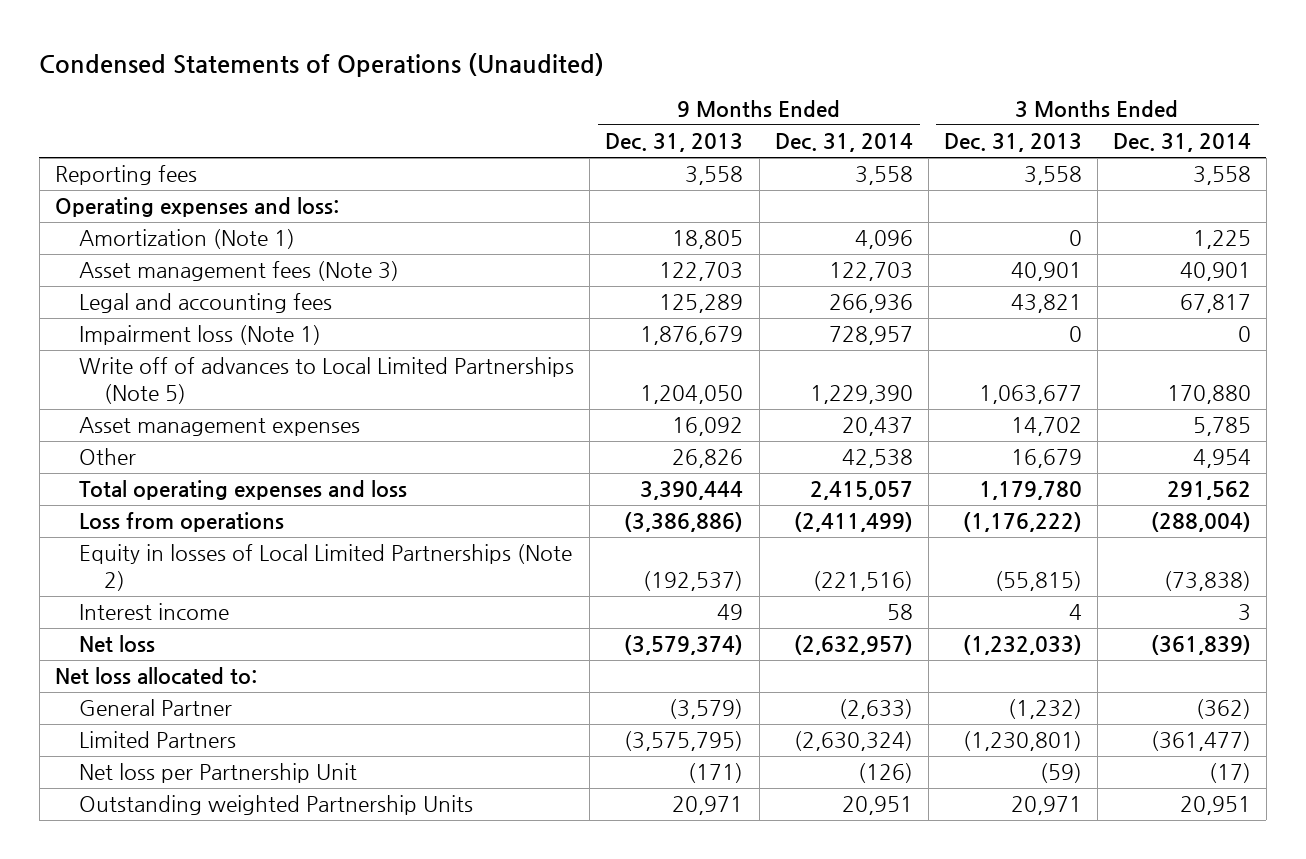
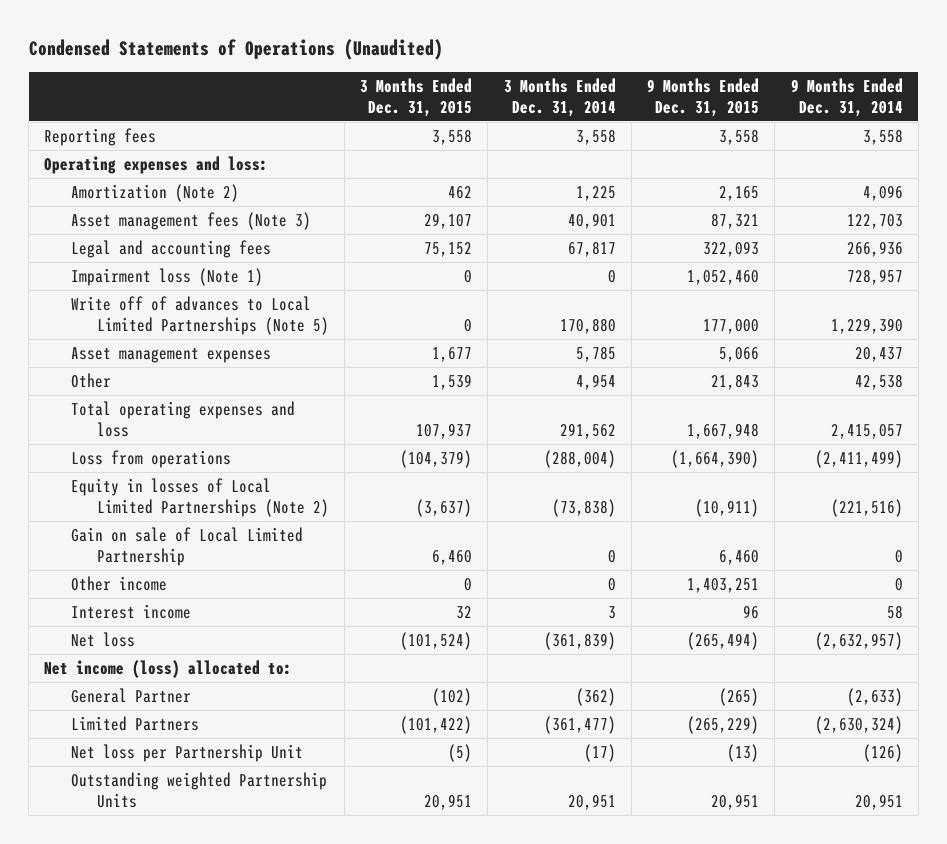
[605,133,744,153] Dec. 31, 2013 -> none
[943,133,1082,153] Dec. 31, 2013 -> none
none -> [360,77,473,117] 3 Months Ended Dec. 31, 2015
none -> [647,77,760,117] 9 Months Ended Dec. 31, 2015
[79,229,296,250] Amortization (Note 1) -> [70,184,239,203] Amortization (Note 2)
none -> [70,527,303,566] Gain on sale of Local Limited Partnership
none -> [70,576,167,592] Other income
[54,667,257,686] Net loss allocated to: -> [44,660,293,679] Net income (loss) allocated to:

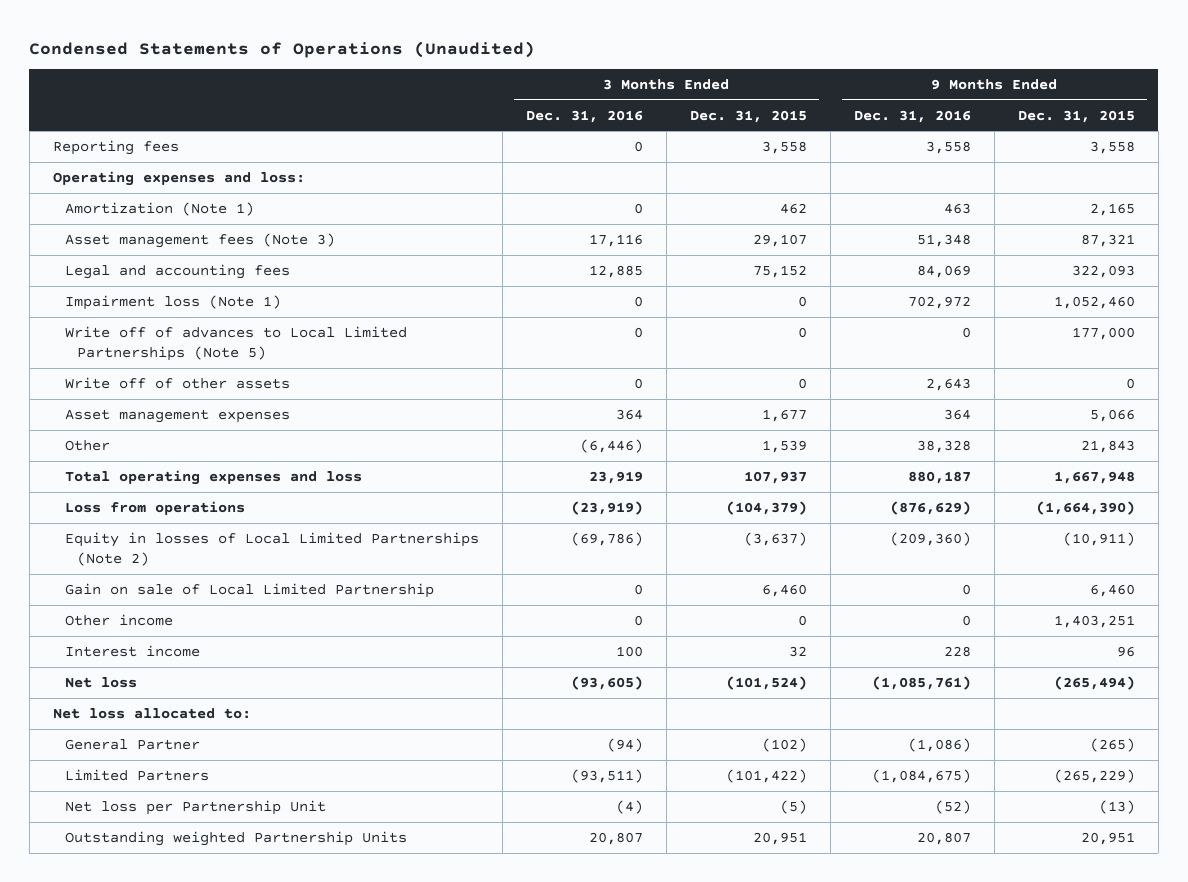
[503,77,616,117] 3 Months Ended Dec. 31, 2014 -> none
[790,77,903,117] 9 Months Ended Dec. 31, 2014 -> none
none -> [525,109,643,123] Dec. 31, 2016
none -> [853,109,971,123] Dec. 31, 2016
[70,184,239,203] Amortization (Note 2) -> [64,201,254,216] Amortization (Note 1)
none -> [64,376,290,389] Write off of other assets
[44,660,293,679] Net income (loss) allocated to: -> [52,707,251,719] Net loss allocated to:

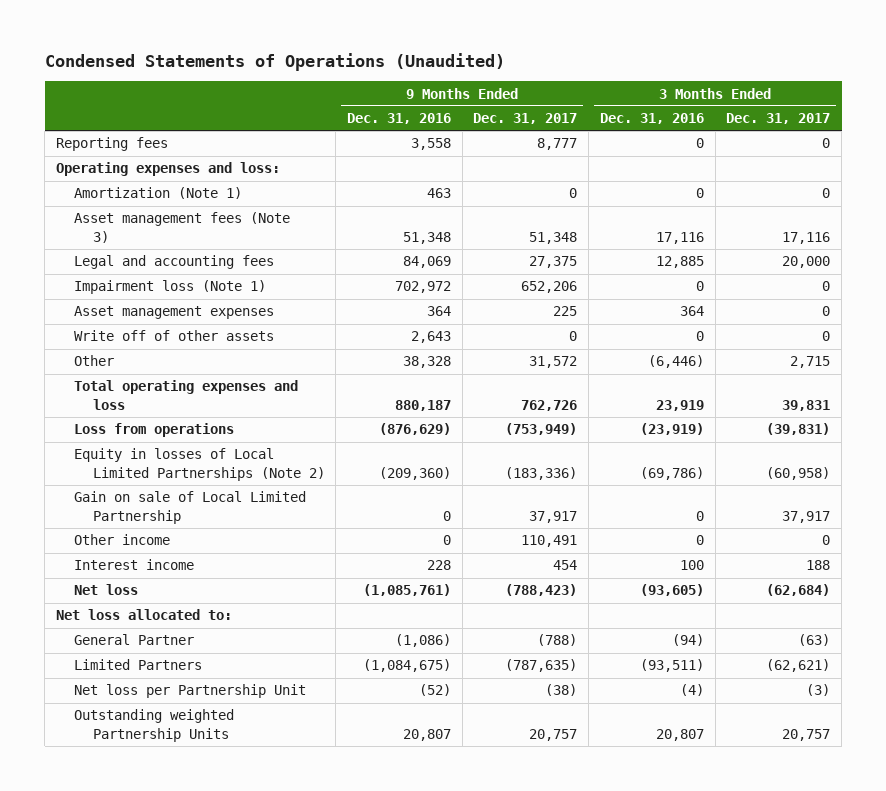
[689,109,807,123] Dec. 31, 2015 -> none
[1017,109,1135,123] Dec. 31, 2015 -> none
none -> [473,113,578,125] Dec. 31, 2017
none -> [726,113,831,125] Dec. 31, 2017
[64,325,407,362] Write off of advances to Local Limited Partnerships (Note 5) -> none
[64,376,290,389] Write off of other assets -> [74,330,275,342] Write off of other assets

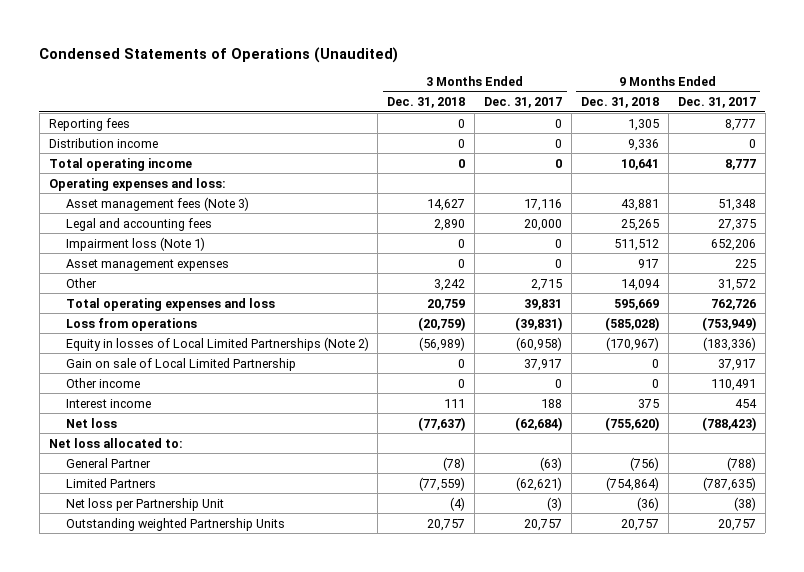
[347,113,452,125] Dec. 31, 2016 -> none
[599,113,704,125] Dec. 31, 2016 -> none
none -> [387,97,466,109] Dec. 31, 2018
none -> [580,97,659,109] Dec. 31, 2018
none -> [48,137,158,148] Distribution income
none -> [48,157,192,171] Total operating income
[74,187,243,200] Amortization (Note 1) -> none
[74,330,275,342] Write off of other assets -> none

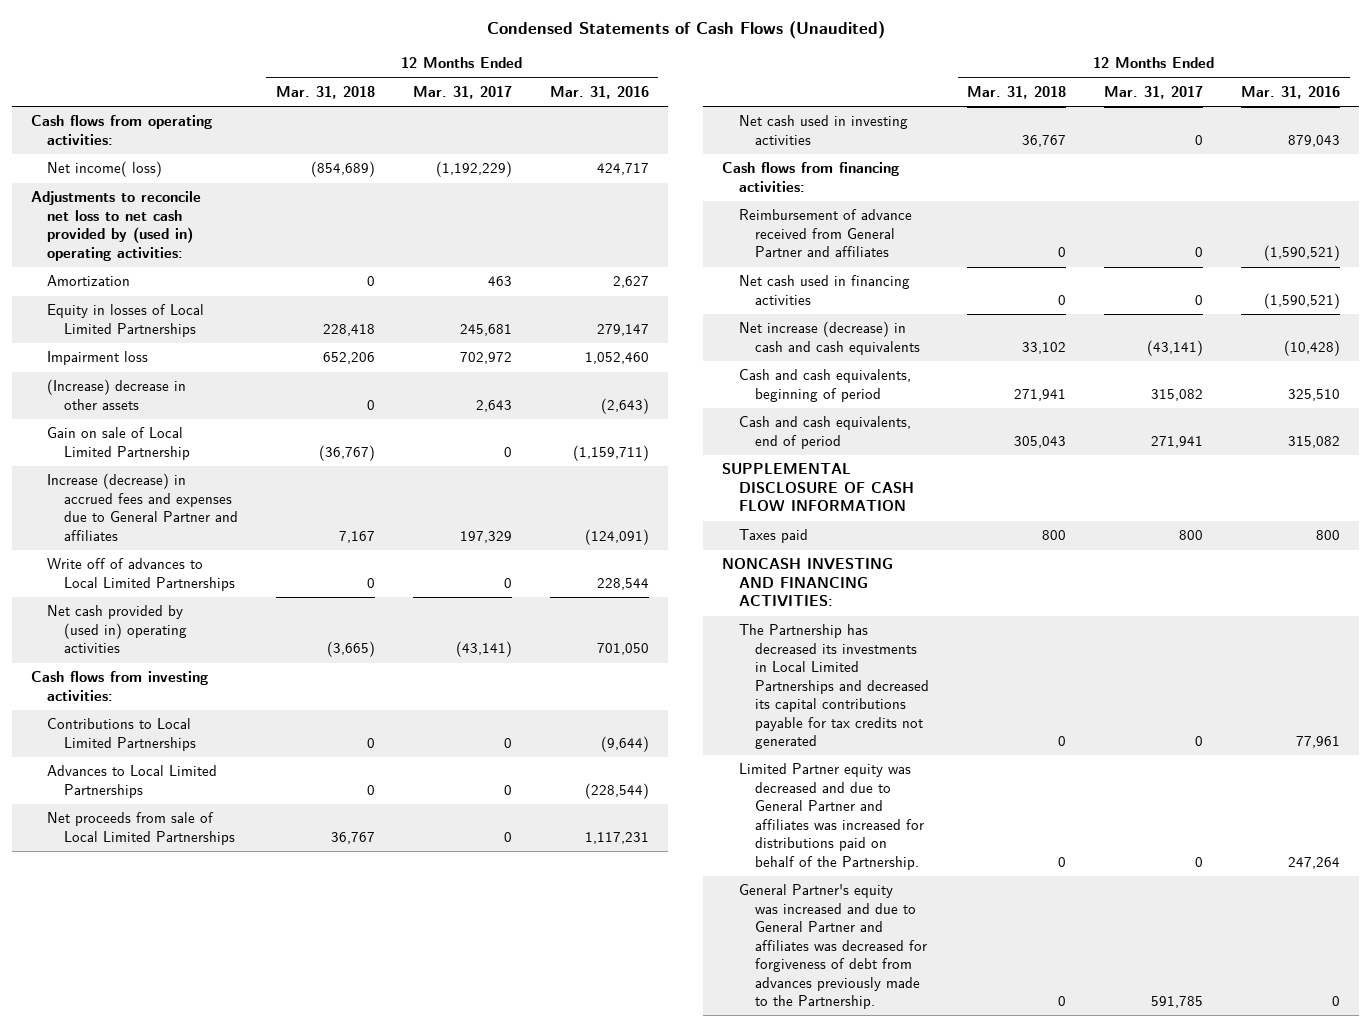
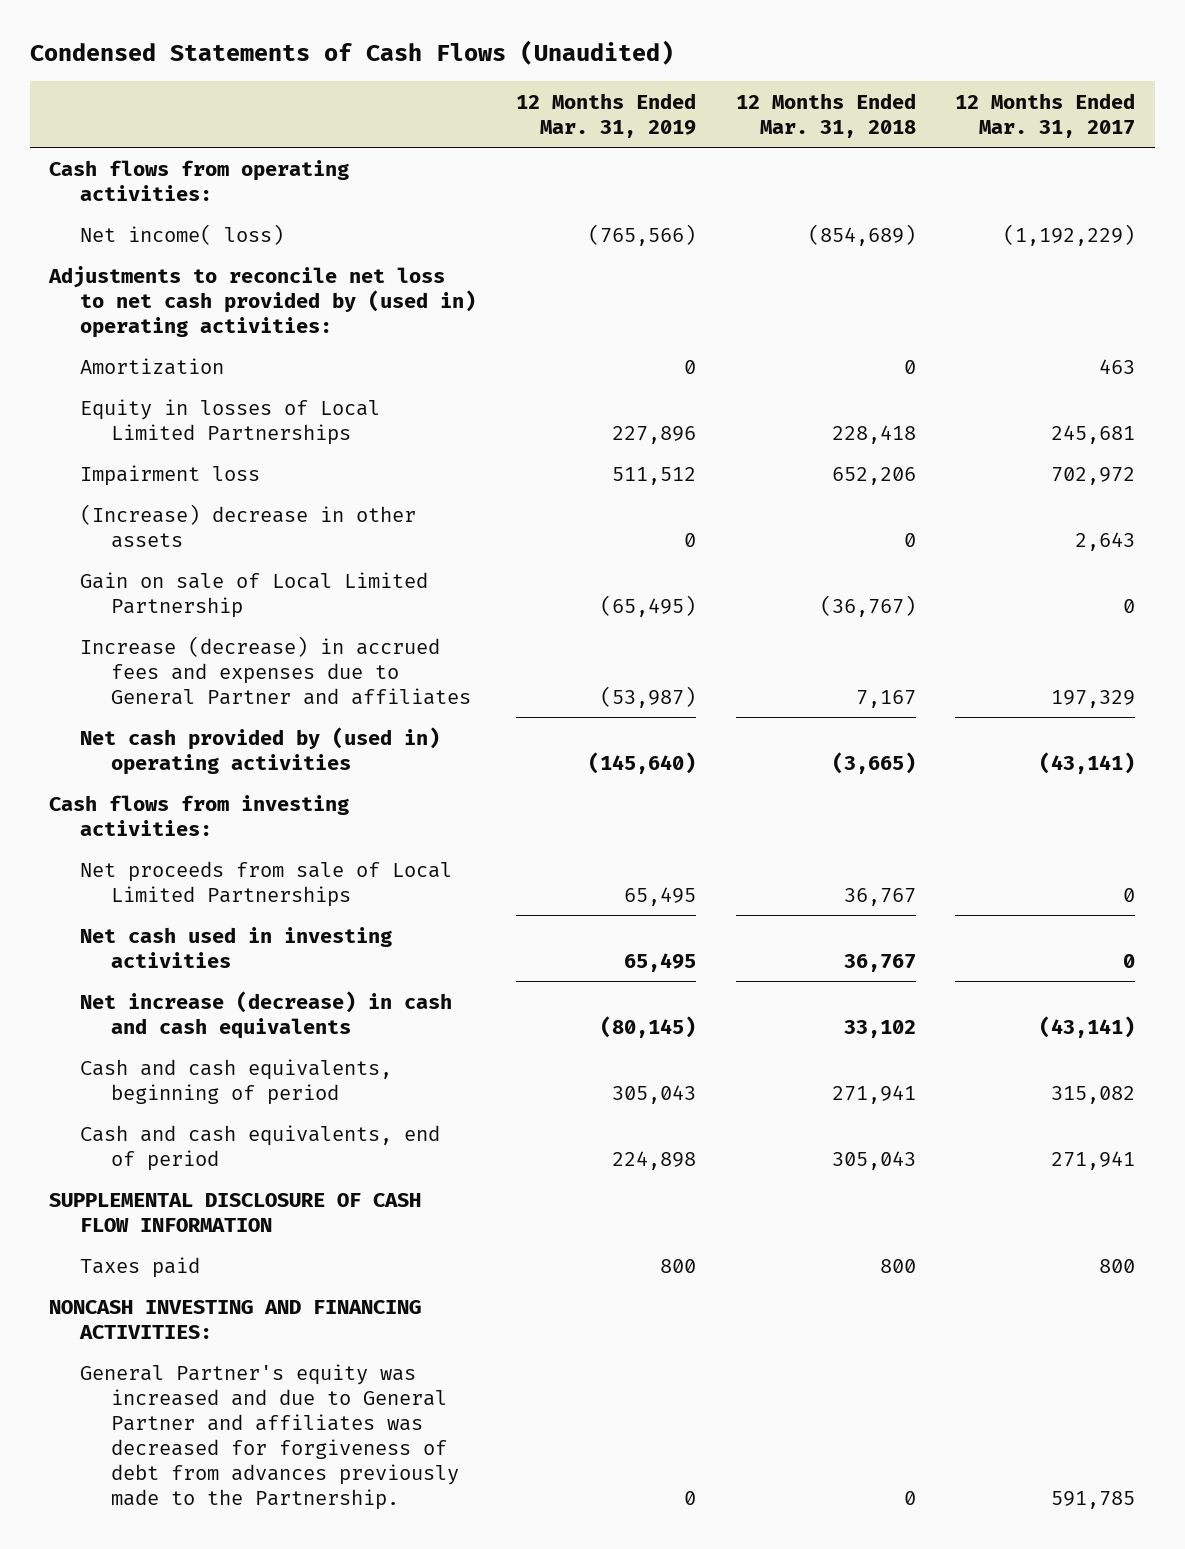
[549,85,649,99] Mar. 31, 2016 -> none
none -> [515,92,696,138] 12 Months Ended Mar. 31, 2019
[47,558,235,591] Write off of advances to Local Limited Partnerships -> none
[47,718,196,751] Contributions to Local Limited Partnerships -> none
[47,765,218,798] Advances to Local Limited Partnerships -> none
[722,162,900,192] Cash flows from financing activities: -> none
[738,209,912,258] Reimbursement of advance received from General Partner and affiliates -> none
[738,275,910,305] Net cash used in financing activities -> none
[738,624,930,750] The Partnership has decreased its investments in Local Limited Partnerships and decreased its capital contributions payable for tax credits not generated -> none
[738,763,925,870] Limited Partner equity was decreased and due to General Partner and affiliates was increased for distributions paid on behalf of the Partnership. -> none

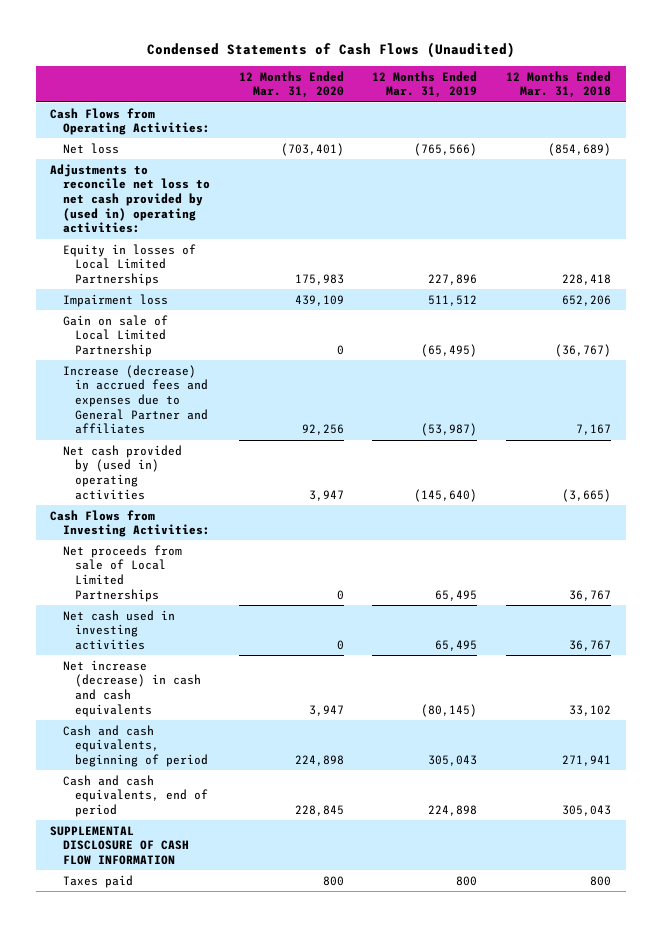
[955,92,1136,138] 12 Months Ended Mar. 31, 2017 -> none
none -> [238,70,344,99] 12 Months Ended Mar. 31, 2020
[49,159,350,201] Cash flows from operating activities: -> [50,107,210,136] Cash Flows from Operating Activities:
[80,223,285,245] Net income( loss) -> [62,142,119,154] Net loss
[80,357,225,375] Amortization -> none
[80,503,417,548] (Increase) decrease in other assets -> none
[49,794,350,836] Cash flows from investing activities: -> [50,509,210,538] Cash Flows from Investing Activities:
[49,1299,422,1339] NONCASH INVESTING AND FINANCING ACTIVITIES: -> none
[80,1363,460,1511] General Partner's equity was increased and due to General Partner and affiliates was decreased for forgiveness of debt from advances previously made to the Partnership. -> none

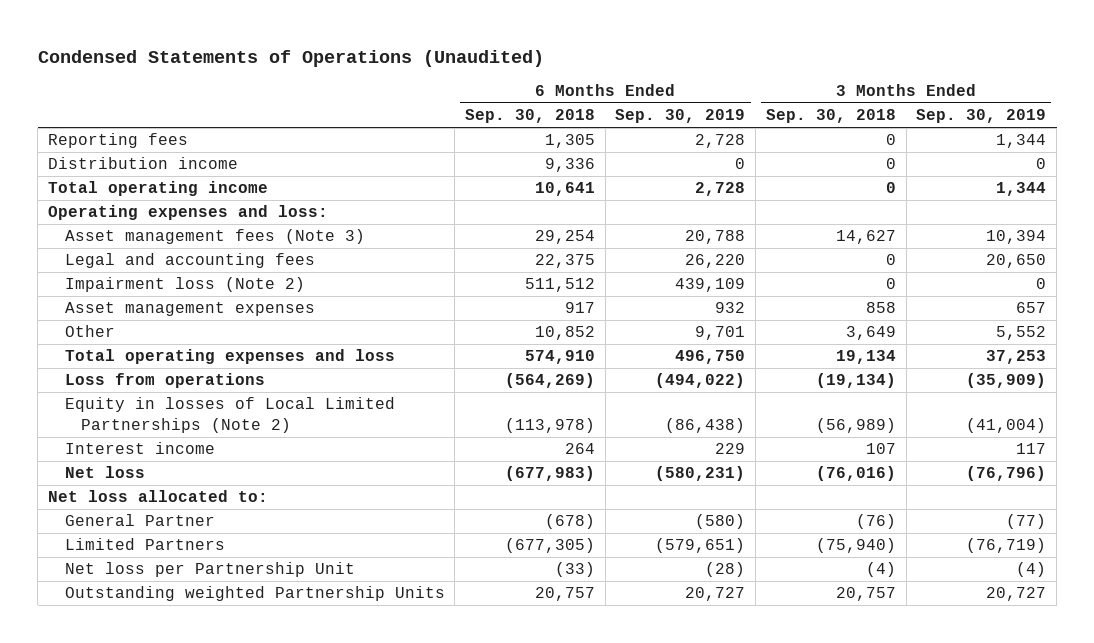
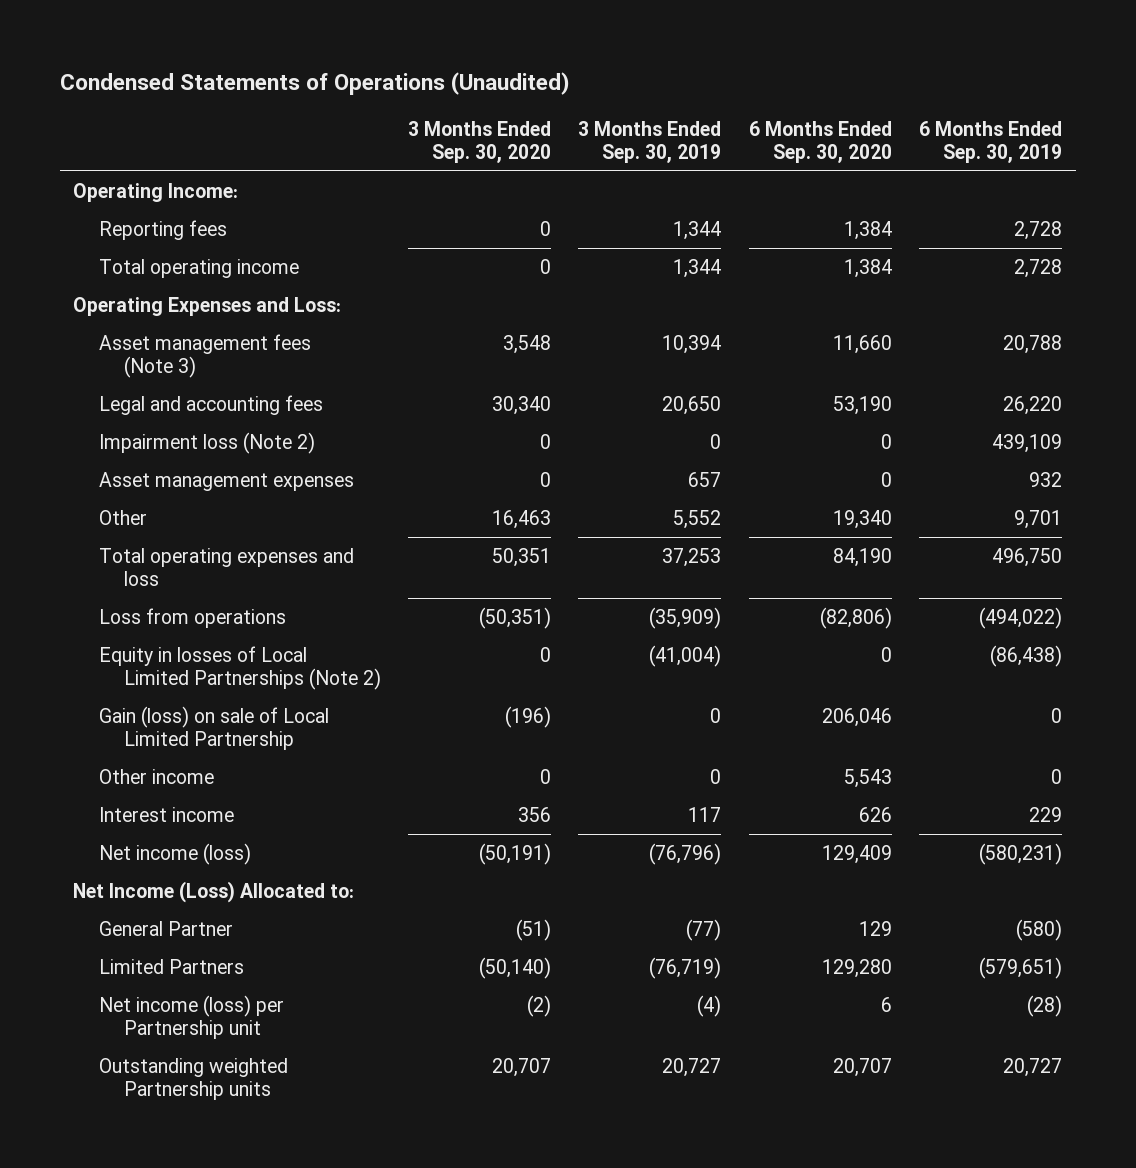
[464,109,595,124] Sep. 30, 2018 -> none
[765,109,896,124] Sep. 30, 2018 -> none
none -> [408,120,552,163] 3 Months Ended Sep. 30, 2020
none -> [748,120,892,163] 6 Months Ended Sep. 30, 2020
none -> [73,182,239,202] Operating Income:
[47,157,238,170] Distribution income -> none
[47,205,328,221] Operating expenses and loss: -> [73,296,342,316] Operating Expenses and Loss:
none -> [98,705,329,750] Gain (loss) on sale of Local Limited Partnership
none -> [98,768,214,784] Other income
[64,466,145,479] Net loss -> [98,842,251,865] Net income (loss)
[47,490,268,503] Net loss allocated to: -> [73,880,355,903] Net Income (Loss) Allocated to:
[64,562,355,578] Net loss per Partnership Unit -> [98,994,284,1039] Net income (loss) per Partnership unit
[64,586,445,602] Outstanding weighted Partnership Units -> [98,1057,288,1100] Outstanding weighted Partnership units

